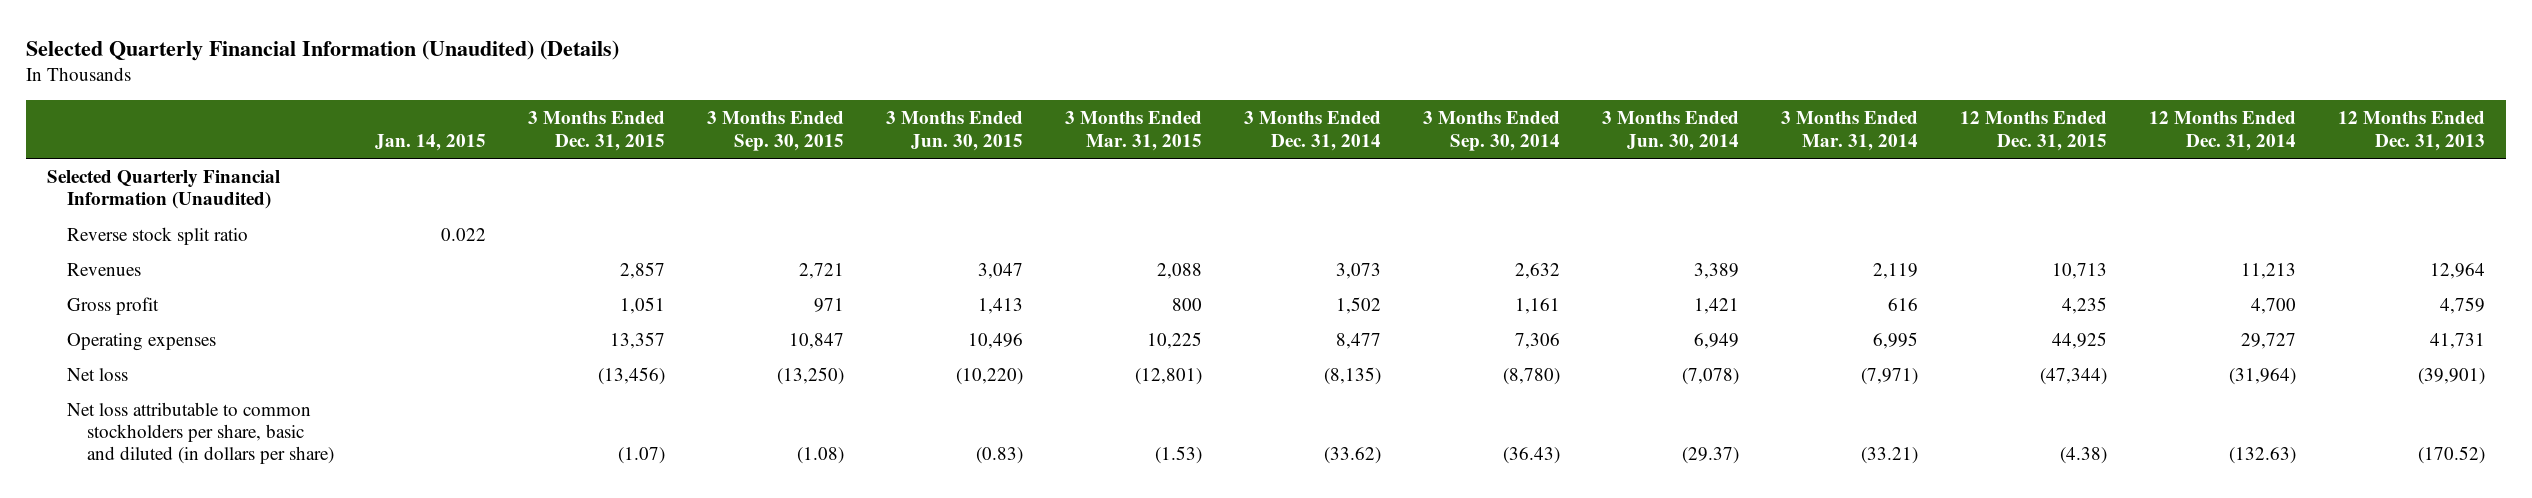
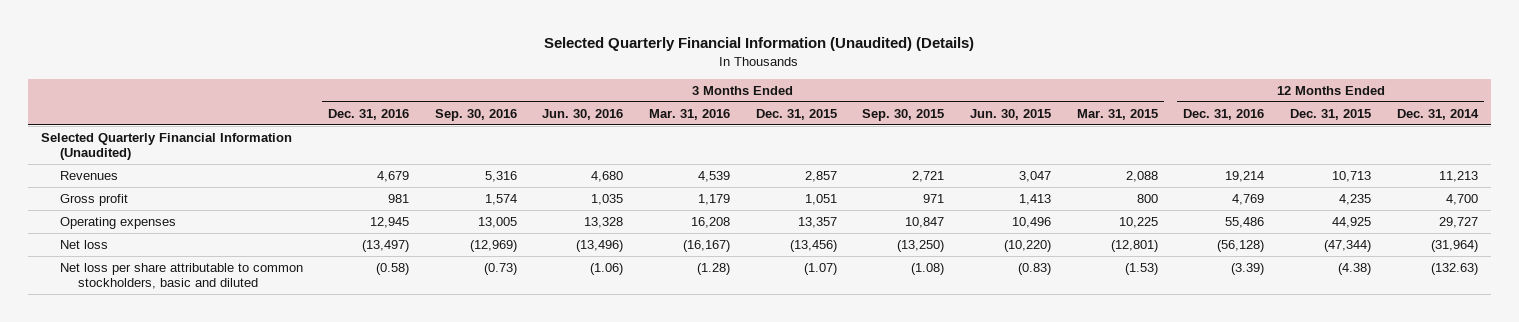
[375,133,487,151] Jan. 14, 2015 -> none
[1244,111,1382,151] 3 Months Ended Dec. 31, 2014 -> none
[1423,111,1561,151] 3 Months Ended Sep. 30, 2014 -> none
[1602,111,1740,151] 3 Months Ended Jun. 30, 2014 -> none
[1781,111,1919,151] 3 Months Ended Mar. 31, 2014 -> none
[2338,111,2486,151] 12 Months Ended Dec. 31, 2013 -> none
none -> [328,108,410,120] Dec. 31, 2016
none -> [434,108,517,121] Sep. 30, 2016
none -> [542,108,624,120] Jun. 30, 2016
none -> [649,108,731,120] Mar. 31, 2016
none -> [1183,108,1265,120] Dec. 31, 2016
[66,227,248,246] Reverse stock split ratio -> none
[66,402,334,465] Net loss attributable to common stockholders per share, basic and diluted (in dollars per share) -> [59,262,303,289] Net loss per share attributable to common stockholders, basic and diluted

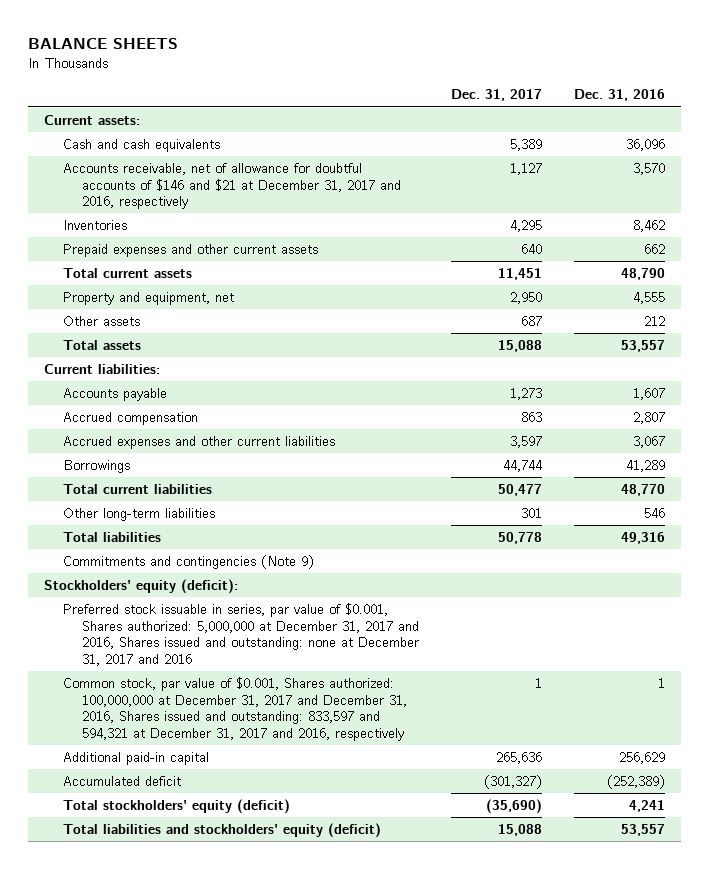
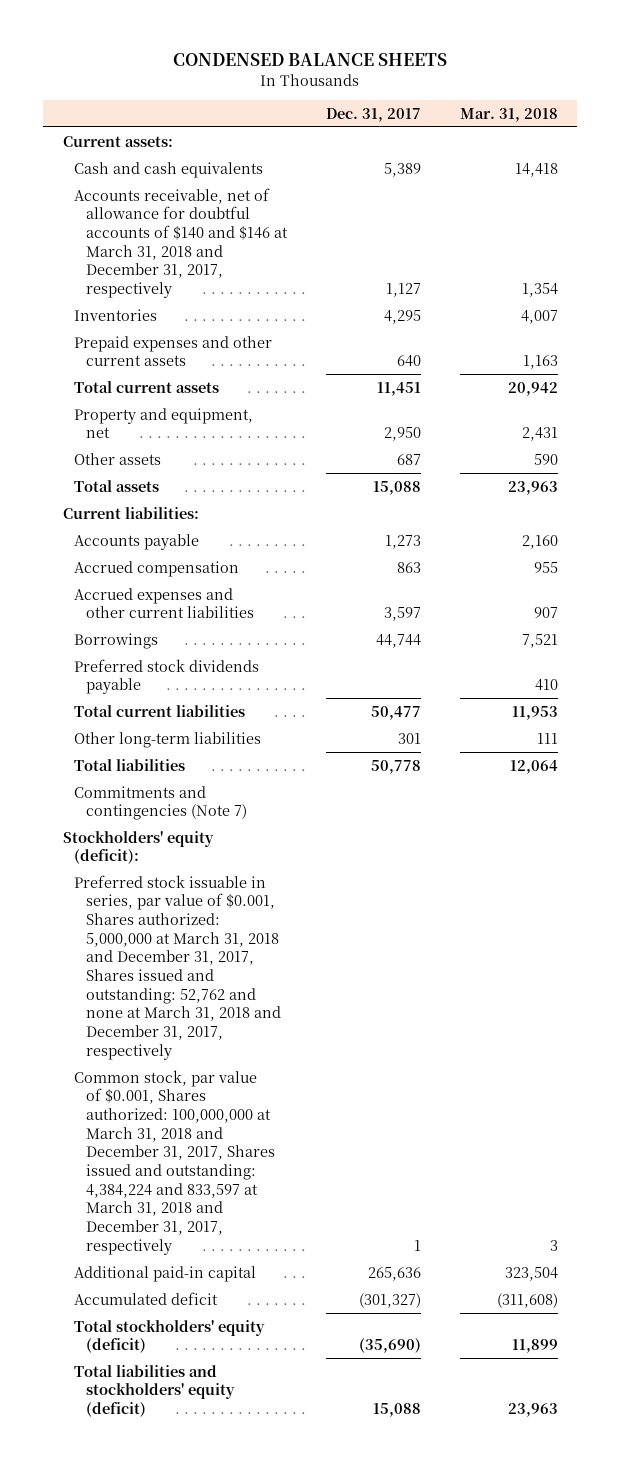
[27,38,178,50] BALANCE SHEETS -> [173,52,448,66] CONDENSED BALANCE SHEETS
[573,89,665,102] Dec. 31, 2016 -> none
none -> [459,107,558,122] Mar. 31, 2018
[62,162,402,210] Accounts receivable, net of allowance for doubtful accounts of $146 and $21 at December 31, 2017 and 2016, respectively -> [74,187,288,299] Accounts receivable, net of allowance for doubtful accounts of $140 and $146 at March 31, 2018 and December 31, 2017, respectively
none -> [74,658,260,695] Preferred stock dividends payable
[62,554,314,569] Commitments and contingencies (Note 9) -> [74,785,247,821] Commitments and contingencies (Note 7)
[62,602,420,666] Preferred stock issuable in series, par value of $0.001, Shares authorized: 5,000,000 at December 31, 2017 and 2016, Shares issued and outstanding: none at December 31, 2017 and 2016 -> [74,874,281,1060] Preferred stock issuable in series, par value of $0.001, Shares authorized: 5,000,000 at March 31, 2018 and December 31, 2017, Shares issued and outstanding: 52,762 and none at March 31, 2018 and December 31, 2017, respectively
[62,676,408,741] Common stock, par value of $0.001, Shares authorized: 100,000,000 at December 31, 2017 and December 31, 2016, Shares issued and outstanding: 833,597 and 594,321 at December 31, 2017 and 2016, respectively -> [74,1069,275,1255] Common stock, par value of $0.001, Shares authorized: 100,000,000 at March 31, 2018 and December 31, 2017, Shares issued and outstanding: 4,384,224 and 833,597 at March 31, 2018 and December 31, 2017, respectively

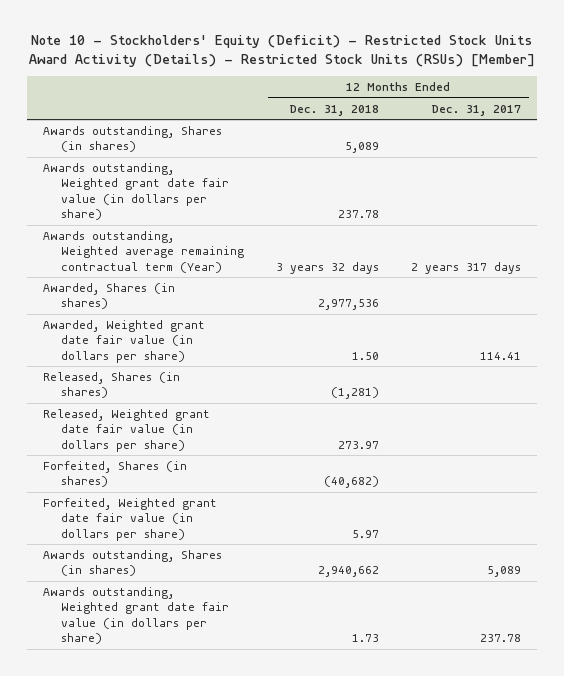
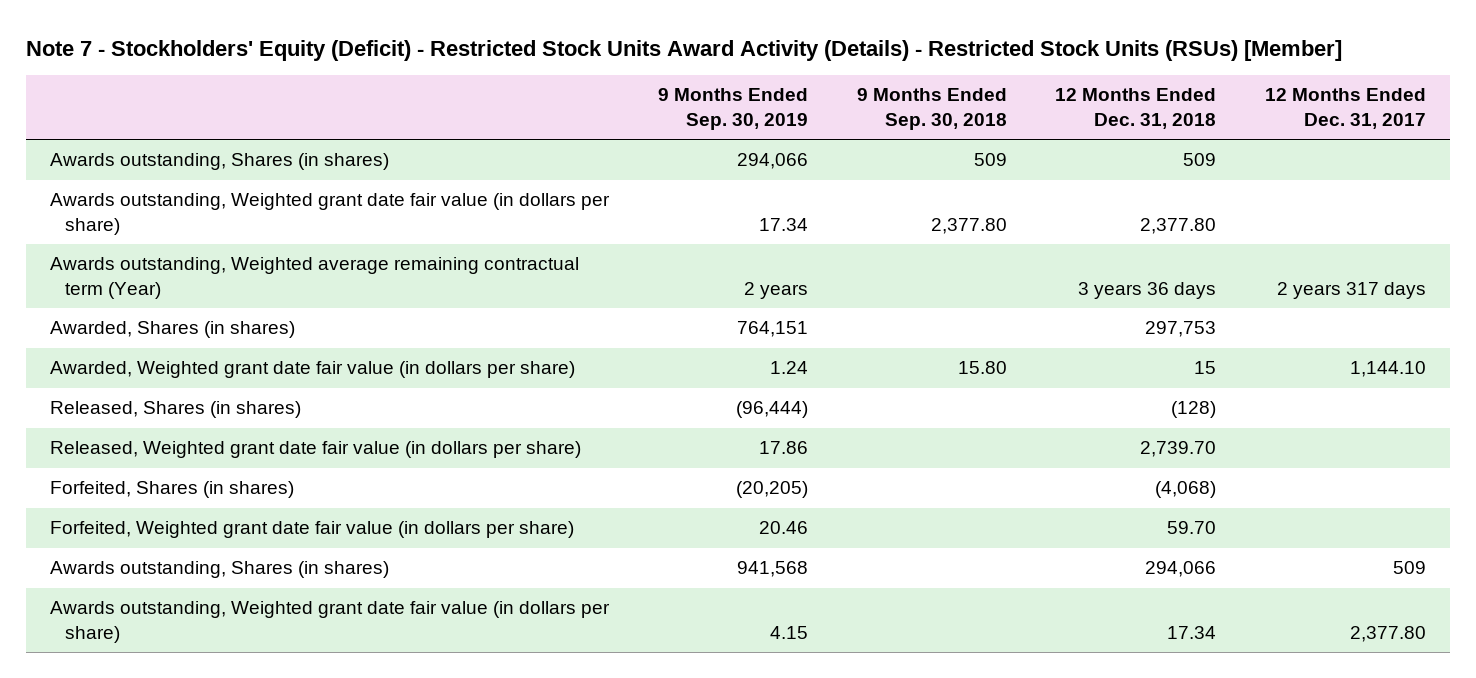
[28,35,535,67] Note 10 - Stockholders' Equity (Deficit) - Restricted Stock Units Award Activity (Details) - Restricted Stock Units (RSUs) [Member] -> [25,39,1342,61] Note 7 - Stockholders' Equity (Deficit) - Restricted Stock Units Award Activity (Details) - Restricted Stock Units (RSUs) [Member]
none -> [657,88,808,130] 9 Months Ended Sep. 30, 2019
none -> [856,88,1007,130] 9 Months Ended Sep. 30, 2018
[344,142,379,154] 5,089 -> [1183,153,1217,167] 509
[337,210,379,219] 237.78 -> [1140,217,1217,234] 2,377.80
[275,261,379,274] 3 years 32 days -> [1078,281,1217,299] 3 years 36 days
[317,299,379,311] 2,977,536 -> [1145,321,1217,338] 297,753
[351,351,379,360] 1.50 -> [1194,361,1217,375] 15
[479,351,521,360] 114.41 -> [1349,361,1426,378] 1,144.10
[330,387,379,400] (1,281) -> [1171,401,1217,419] (128)
[337,440,379,449] 273.97 -> [1140,441,1217,458] 2,739.70
[323,476,379,489] (40,682) -> [1155,481,1217,499] (4,068)
[351,529,379,538] 5.97 -> [1167,521,1217,535] 59.70
[317,566,379,578] 2,940,662 -> [1145,561,1217,578] 294,066
[486,566,521,578] 5,089 -> [1392,561,1426,575] 509
[351,634,379,643] 1.73 -> [1167,625,1217,639] 17.34
[479,634,521,643] 237.78 -> [1349,625,1426,642] 2,377.80

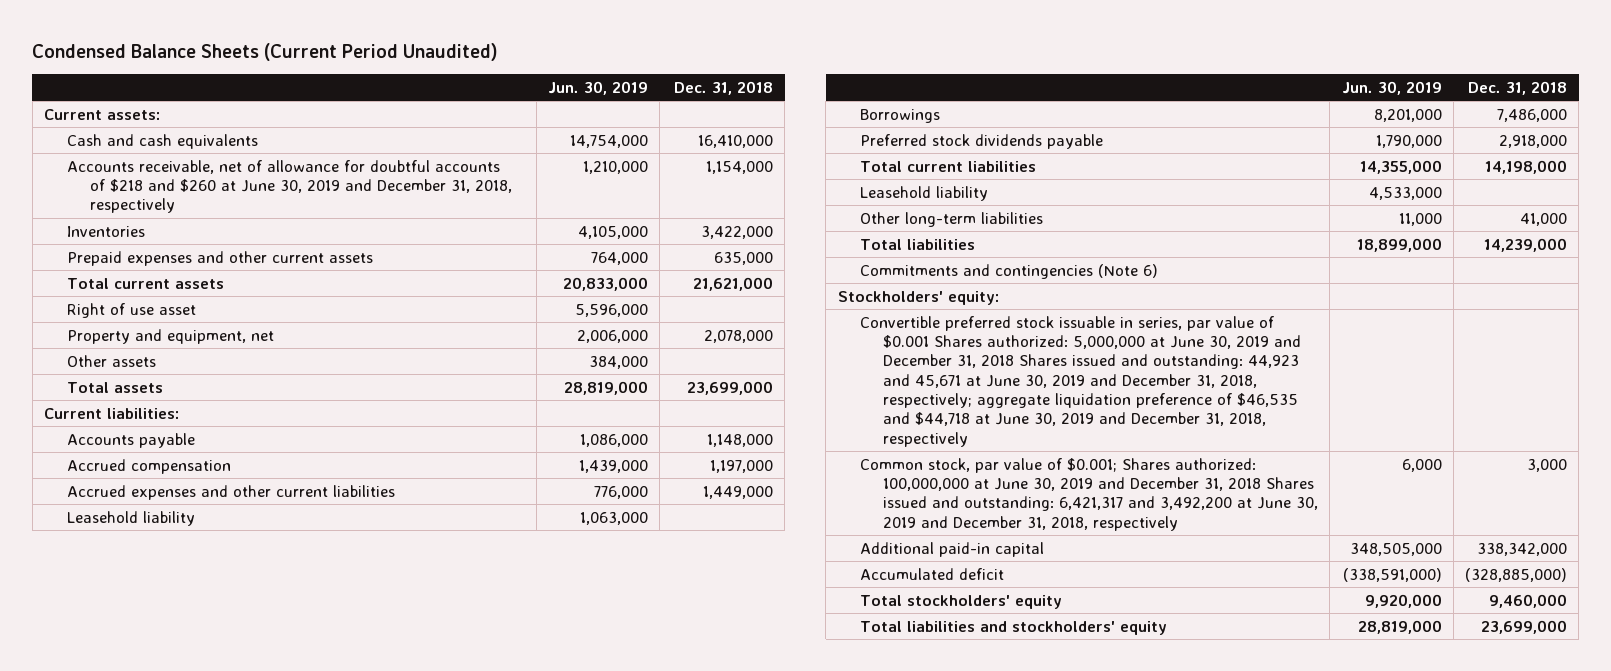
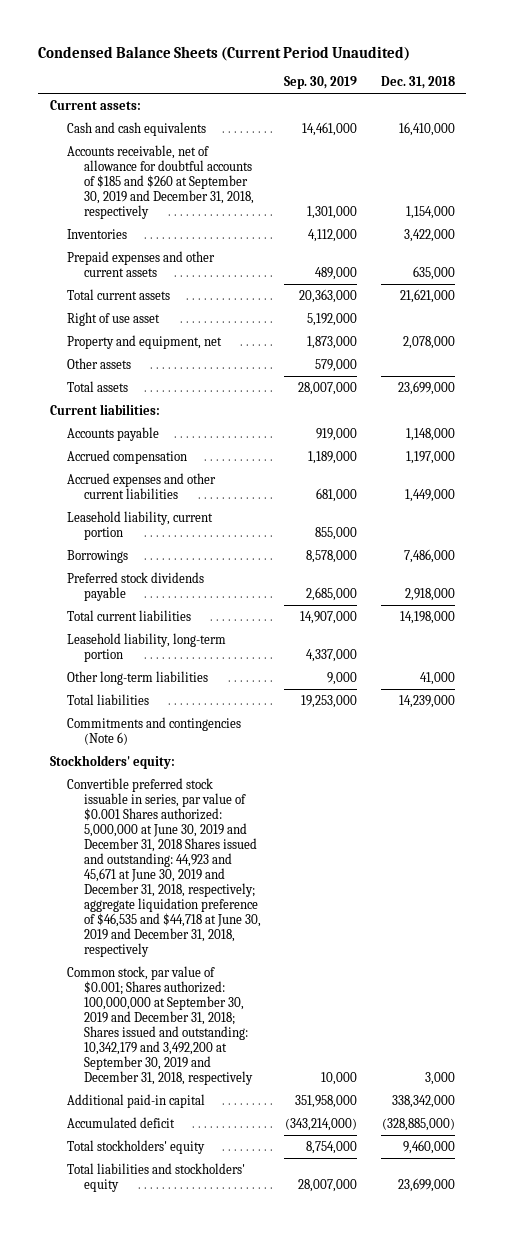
[547,80,648,95] Jun. 30, 2019 -> none
none -> [284,75,358,89] Sep. 30, 2019
[66,159,512,214] Accounts receivable, net of allowance for doubtful accounts of $218 and $260 at June 30, 2019 and December 31, 2018, respectively -> [66,144,254,219] Accounts receivable, net of allowance for doubtful accounts of $185 and $260 at September 30, 2019 and December 31, 2018, respectively
[66,510,195,526] Leasehold liability -> [66,510,213,540] Leasehold liability, current portion
[860,185,989,201] Leasehold liability -> [66,632,226,662] Leasehold liability, long-term portion
[860,457,1319,531] Common stock, par value of $0.001; Shares authorized: 100,000,000 at June 30, 2019 and December 31, 2018 Shares issued and outstanding: 6,421,317 and 3,492,200 at June 30, 2019 and December 31, 2018, respectively -> [66,965,253,1085] Common stock, par value of $0.001; Shares authorized: 100,000,000 at September 30, 2019 and December 31, 2018; Shares issued and outstanding: 10,342,179 and 3,492,200 at September 30, 2019 and December 31, 2018, respectively

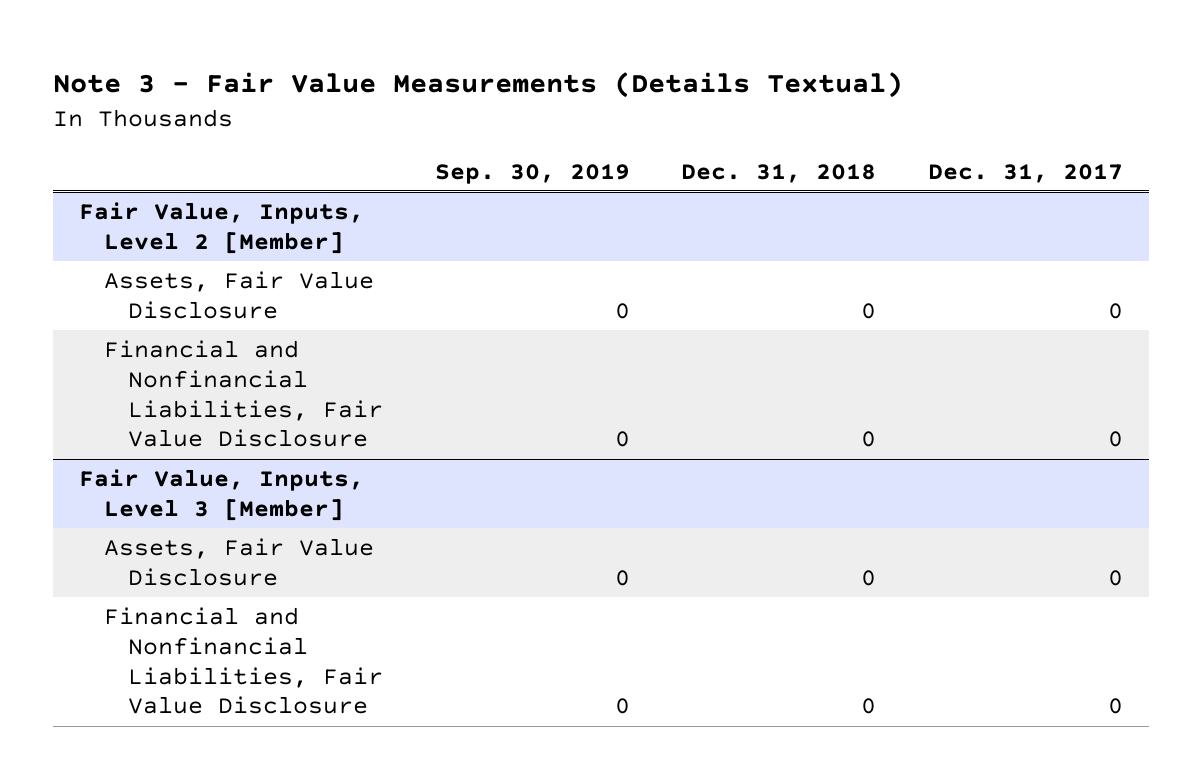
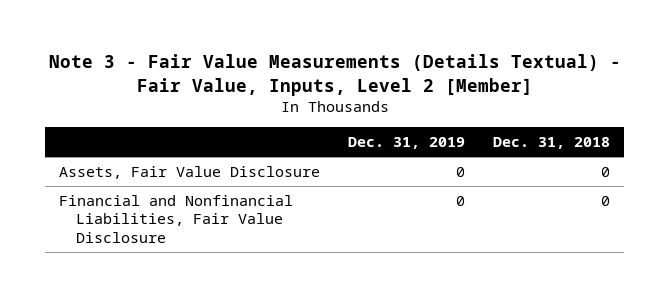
[53,72,904,99] Note 3 - Fair Value Measurements (Details Textual) -> [48,54,621,96] Note 3 - Fair Value Measurements (Details Textual) - Fair Value, Inputs, Level 2 [Member]
[434,163,630,184] Sep. 30, 2019 -> none
[928,163,1124,183] Dec. 31, 2017 -> none
none -> [348,136,466,149] Dec. 31, 2019
[79,201,365,254] Fair Value, Inputs, Level 2 [Member] -> none
[79,468,365,521] Fair Value, Inputs, Level 3 [Member] -> none
[103,537,374,586] Assets, Fair Value Disclosure -> none
[103,606,384,715] Financial and Nonfinancial Liabilities, Fair Value Disclosure -> none

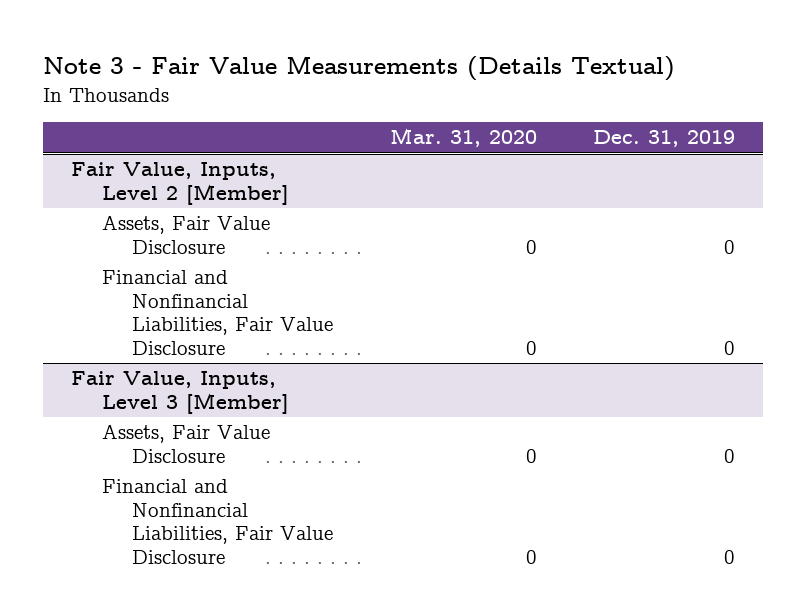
[48,54,621,96] Note 3 - Fair Value Measurements (Details Textual) - Fair Value, Inputs, Level 2 [Member] -> [42,56,675,82] Note 3 - Fair Value Measurements (Details Textual)
[493,136,611,149] Dec. 31, 2018 -> none
none -> [389,128,537,148] Mar. 31, 2020
none -> [70,162,289,205] Fair Value, Inputs, Level 2 [Member]
none -> [70,371,289,414] Fair Value, Inputs, Level 3 [Member]
none -> [101,424,270,463] Assets, Fair Value Disclosure
none -> [101,479,334,564] Financial and Nonfinancial Liabilities, Fair Value Disclosure

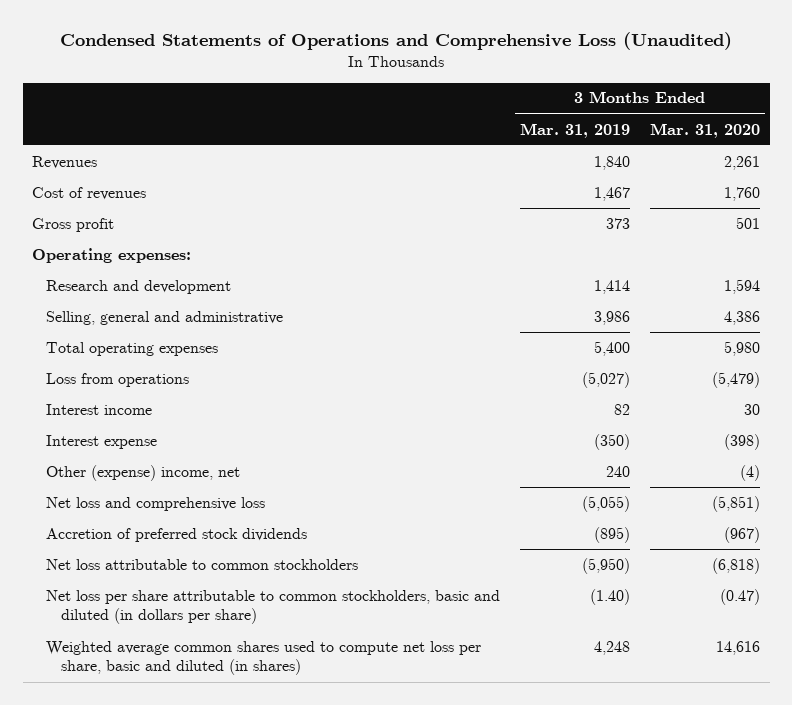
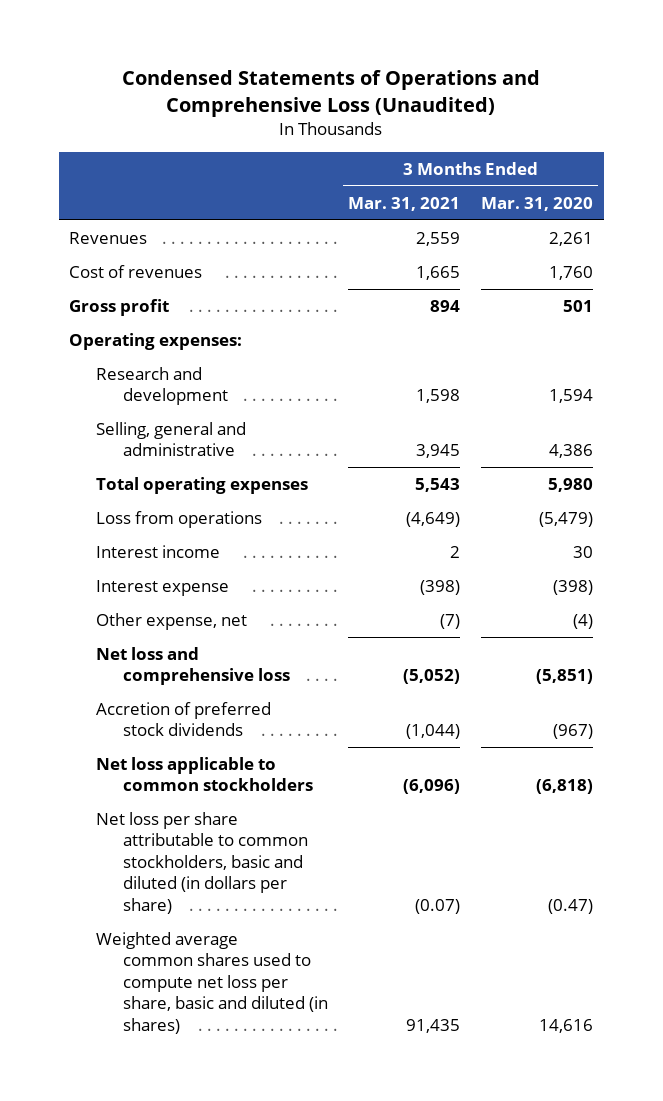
[520,122,631,138] Mar. 31, 2019 -> none
none -> [348,196,461,211] Mar. 31, 2021
[46,464,241,481] Other (expense) income, net -> [95,613,247,631] Other expense, net
[46,558,359,570] Net loss attributable to common stockholders -> [95,757,313,792] Net loss applicable to common stockholders

